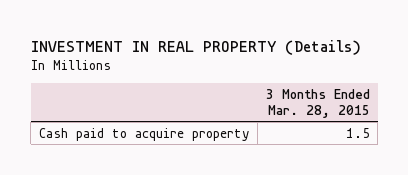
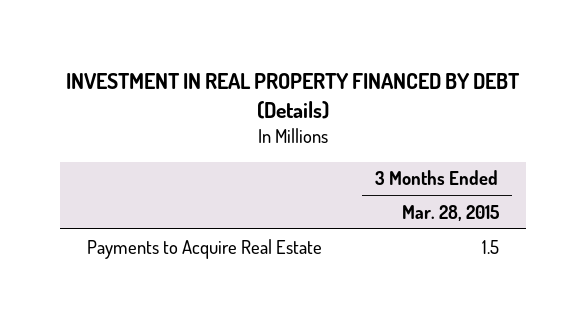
[30,39,361,55] INVESTMENT IN REAL PROPERTY (Details) -> [65,72,520,119] INVESTMENT IN REAL PROPERTY FINANCED BY DEBT (Details)
[38,127,250,141] Cash paid to acquire property -> [86,238,322,259] Payments to Acquire Real Estate

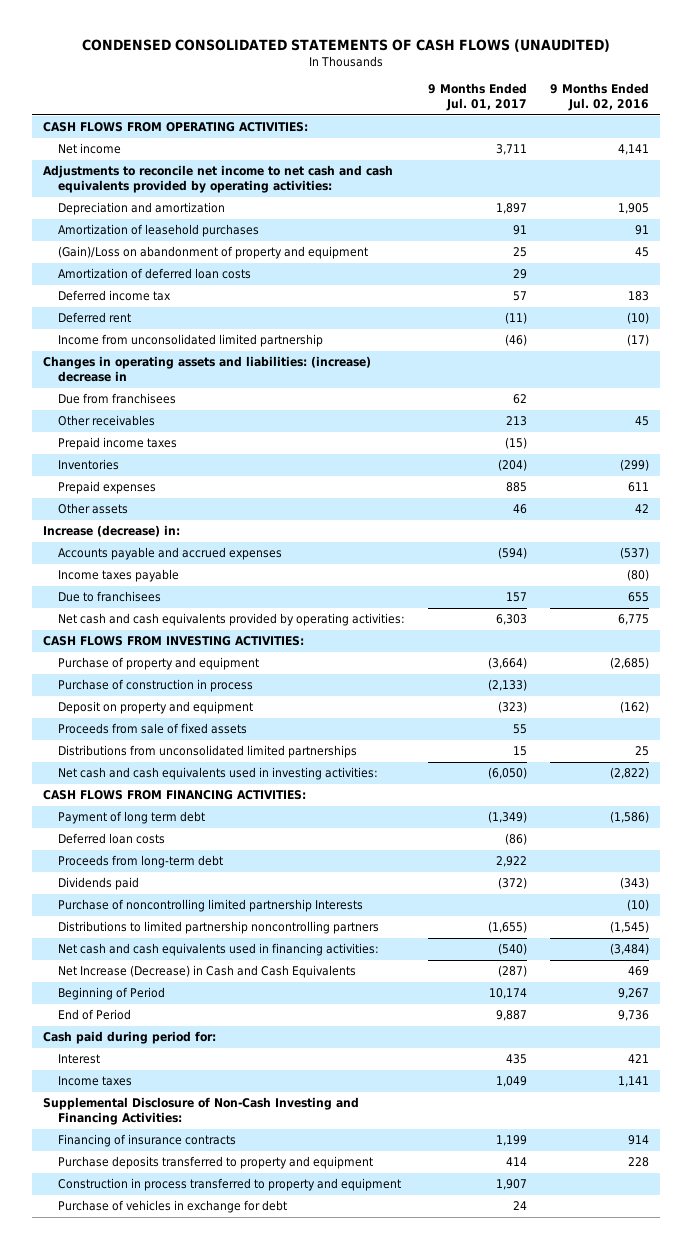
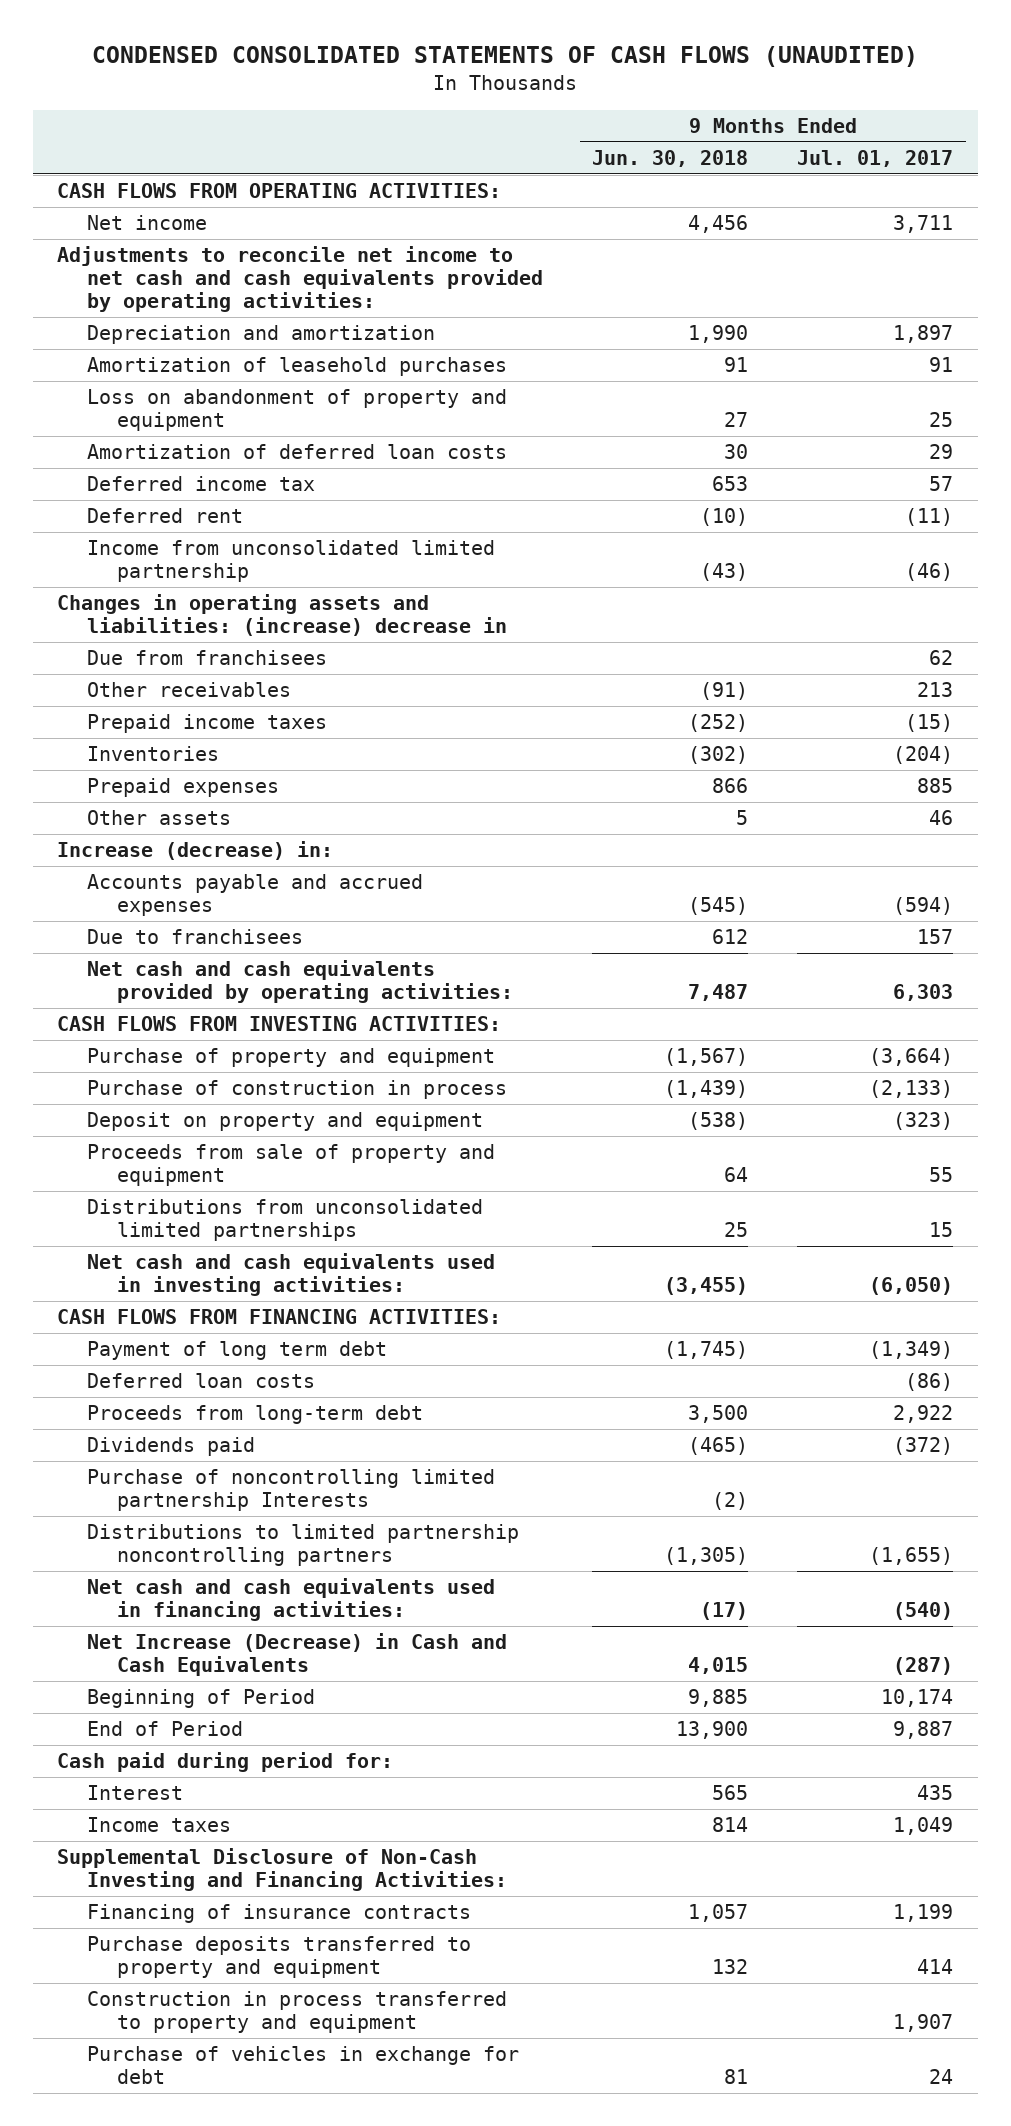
[549,83,649,111] 9 Months Ended Jul. 02, 2016 -> none
none -> [592,149,749,167] Jun. 30, 2018
[57,246,368,260] (Gain)/Loss on abandonment of property and equipment -> [87,389,508,432] Loss on abandonment of property and equipment
[57,569,179,583] Income taxes payable -> none
[57,723,247,735] Proceeds from sale of fixed assets -> [87,1144,496,1187] Proceeds from sale of property and equipment

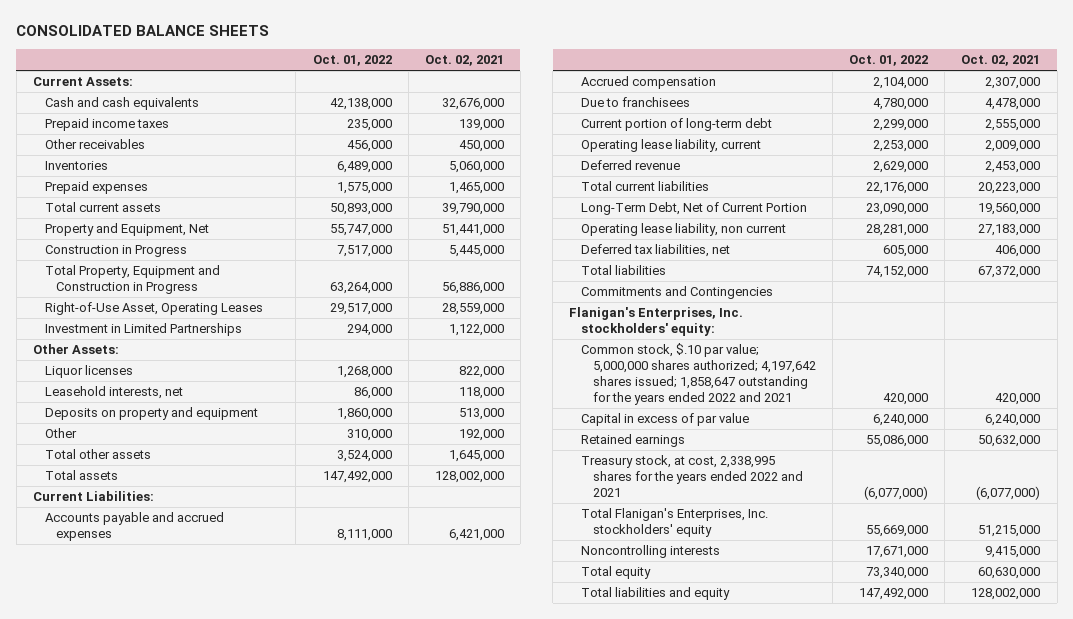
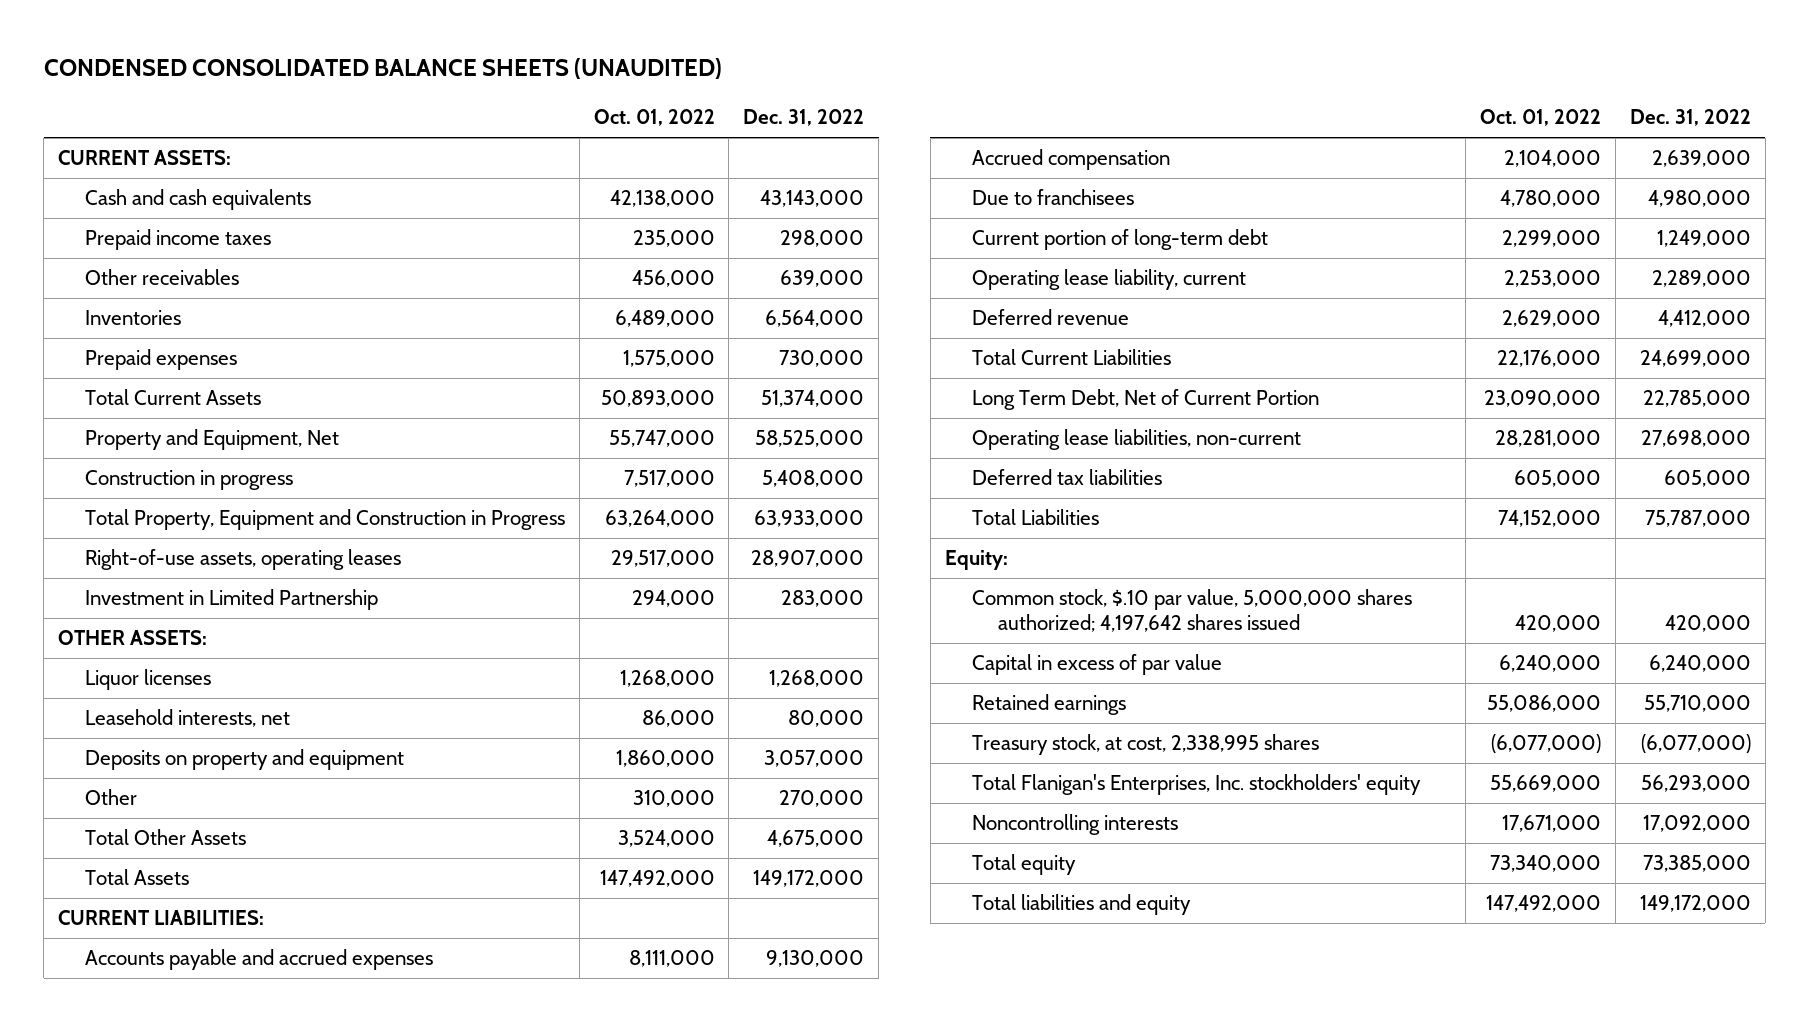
[16,25,270,37] CONSOLIDATED BALANCE SHEETS -> [43,57,722,79] CONDENSED CONSOLIDATED BALANCE SHEETS (UNAUDITED)
[424,55,504,67] Oct. 02, 2021 -> none
none -> [743,109,865,127] Dec. 31, 2022
[32,77,133,87] Current Assets: -> [58,150,232,166] CURRENT ASSETS:
[44,202,161,213] Total current assets -> [85,389,262,406] Total Current Assets
[44,245,187,258] Construction in Progress -> [85,470,294,491] Construction in progress
[44,302,263,316] Right-of-Use Asset, Operating Leases -> [85,549,402,571] Right-of-use assets, operating leases
[44,323,242,337] Investment in Limited Partnerships -> [85,589,379,611] Investment in Limited Partnership
[32,344,119,355] Other Assets: -> [58,630,208,646] OTHER ASSETS:
[44,449,151,460] Total other assets -> [85,829,247,846] Total Other Assets
[44,470,118,481] Total assets -> [85,869,190,886] Total Assets
[32,491,154,502] Current Liabilities: -> [58,910,265,926] CURRENT LIABILITIES:
[581,286,774,300] Commitments and Contingencies -> none
[569,307,744,337] Flanigan's Enterprises, Inc. stockholders' equity: -> none
[581,181,710,192] Total current liabilities -> [971,349,1171,366] Total Current Liabilities
[581,202,808,216] Long-Term Debt, Net of Current Portion -> [971,389,1319,411] Long Term Debt, Net of Current Portion
[581,223,787,237] Operating lease liability, non current -> [971,429,1301,451] Operating lease liabilities, non-current
[581,244,731,258] Deferred tax liabilities, net -> [971,469,1162,486] Deferred tax liabilities
[581,265,667,276] Total liabilities -> [971,509,1099,526] Total Liabilities
none -> [944,550,1008,571] Equity:
[581,343,816,406] Common stock, $.10 par value; 5,000,000 shares authorized; 4,197,642 shares issued; 1,858,647 outstanding for the years ended 2022 and 2021 -> [971,589,1412,632] Common stock, $.10 par value, 5,000,000 shares authorized; 4,197,642 shares issued
[581,455,803,498] Treasury stock, at cost, 2,338,995 shares for the years ended 2022 and 2021 -> [971,734,1319,756] Treasury stock, at cost, 2,338,995 shares

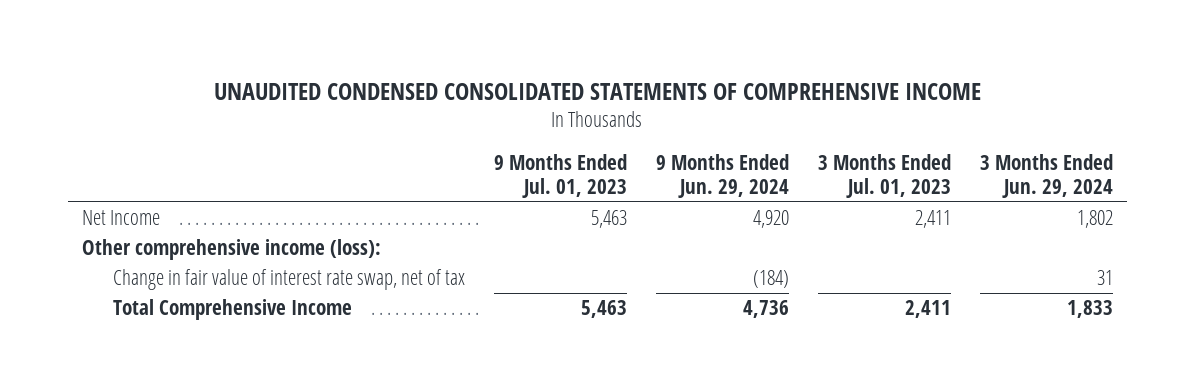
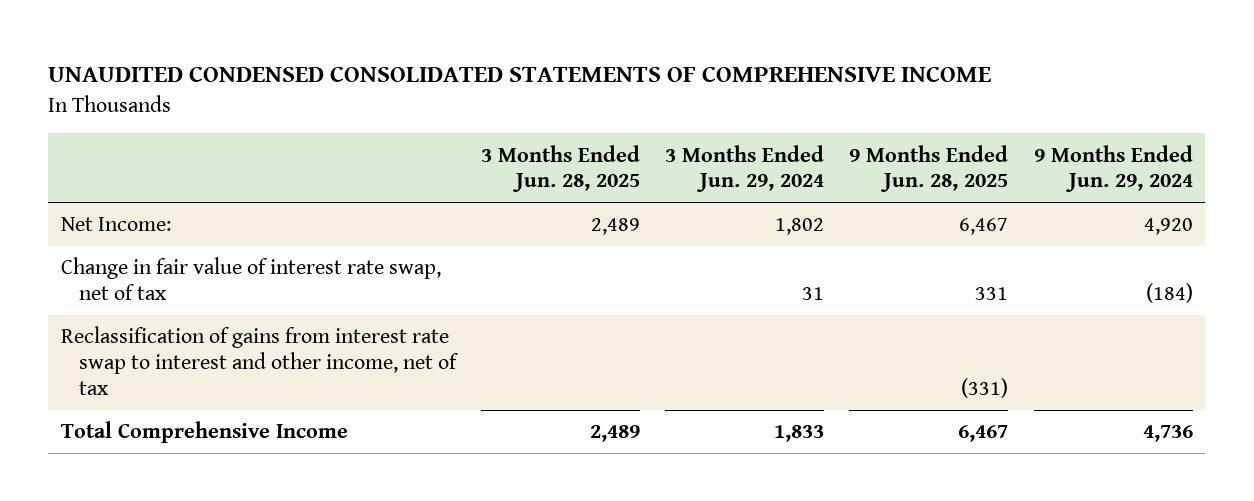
[493,154,627,199] 9 Months Ended Jul. 01, 2023 -> none
[817,154,951,199] 3 Months Ended Jul. 01, 2023 -> none
none -> [480,144,640,193] 3 Months Ended Jun. 28, 2025
none -> [849,144,1009,193] 9 Months Ended Jun. 28, 2025
[82,239,382,261] Other comprehensive income (loss): -> none
[82,210,161,226] Net Income -> [61,217,172,232] Net Income:
none -> [61,326,459,395] Reclassification of gains from interest rate swap to interest and other income, net of tax

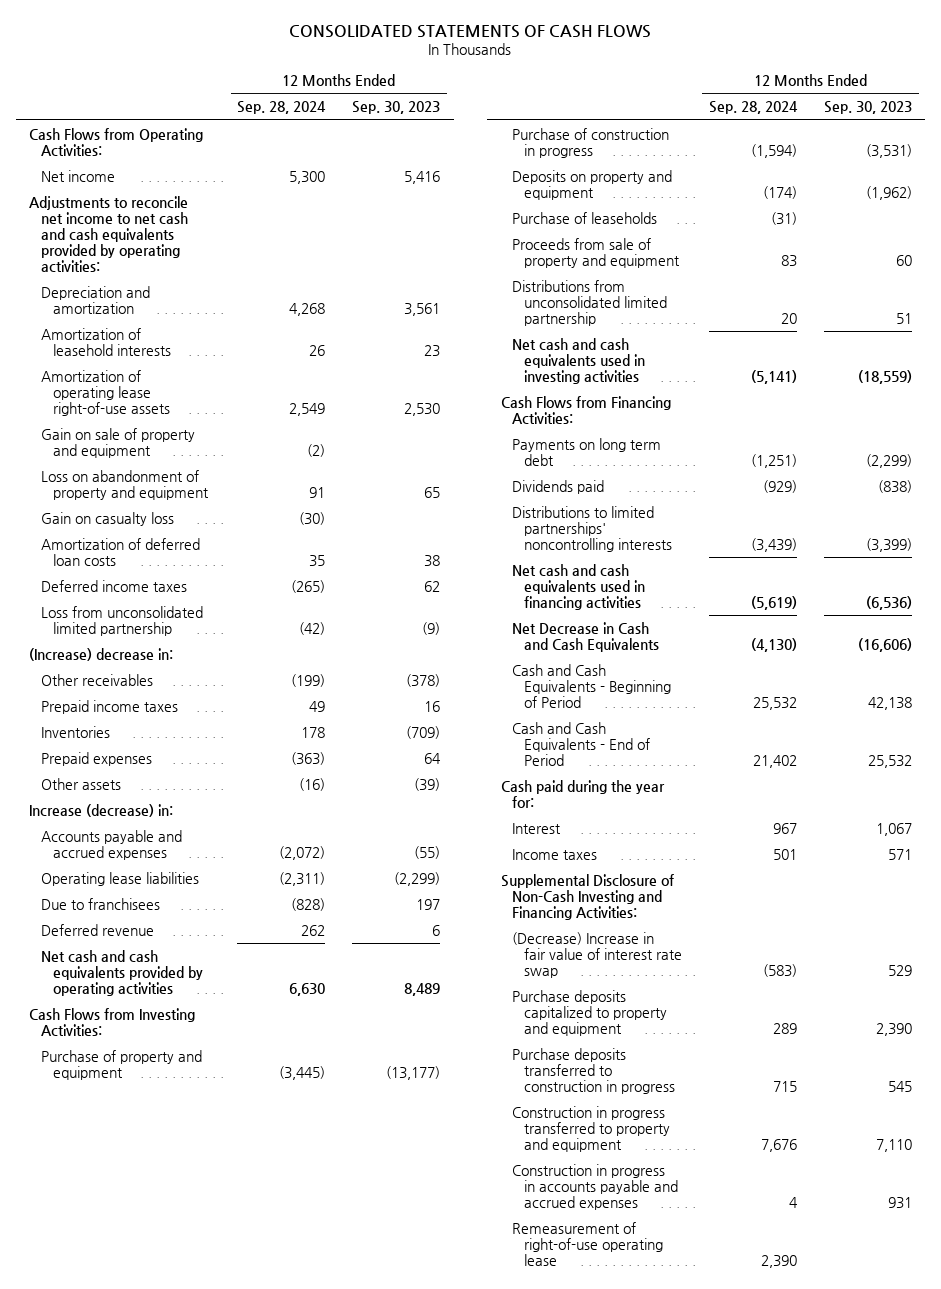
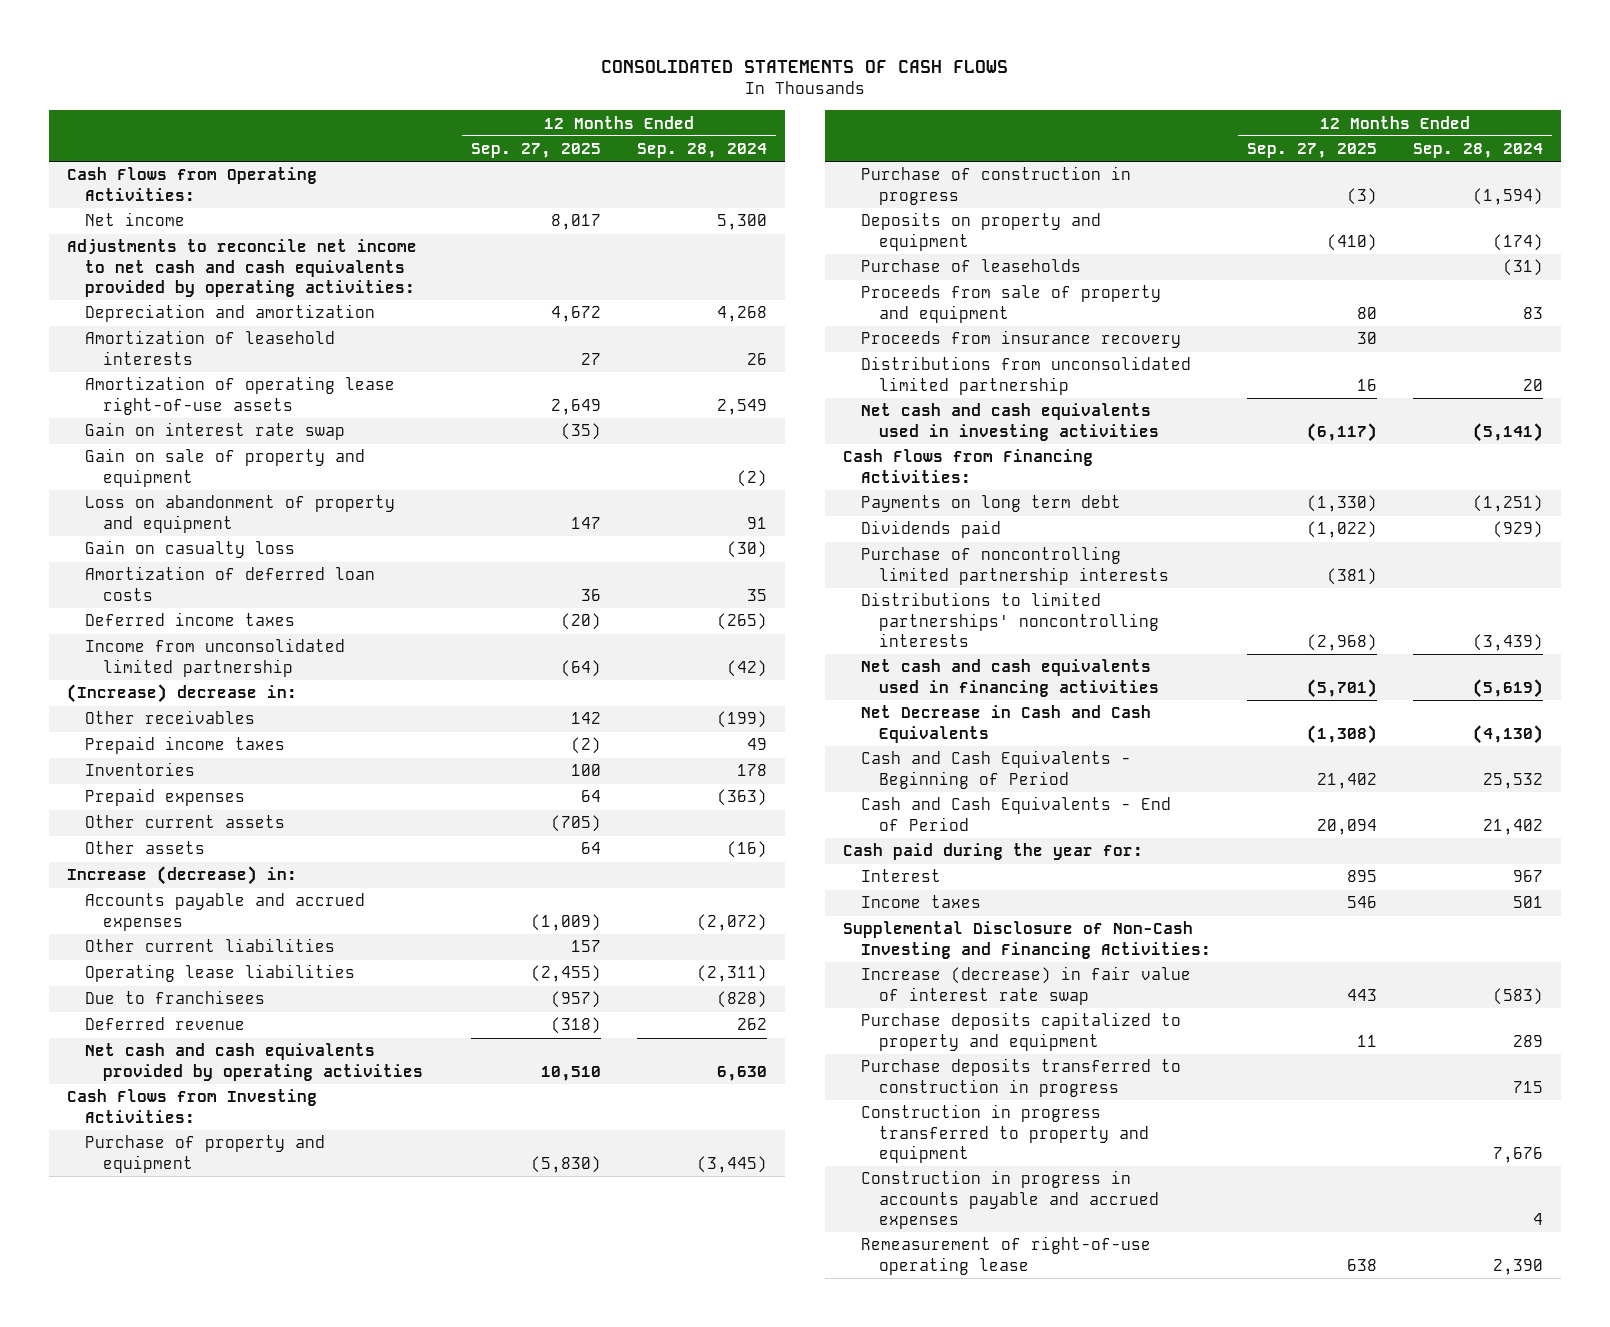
[352,101,441,115] Sep. 30, 2023 -> none
none -> [470,143,601,159] Sep. 27, 2025
none -> [84,422,345,441] Gain on interest rate swap
[40,605,203,636] Loss from unconsolidated limited partnership -> [84,638,345,677] Income from unconsolidated limited partnership
none -> [84,815,285,829] Other current assets
none -> [84,938,335,953] Other current liabilities
none -> [860,330,1181,349] Proceeds from insurance recovery
none -> [860,546,1170,585] Purchase of noncontrolling limited partnership interests
[512,931,683,978] (Decrease) Increase in fair value of interest rate swap -> [860,966,1191,1005] Increase (decrease) in fair value of interest rate swap

